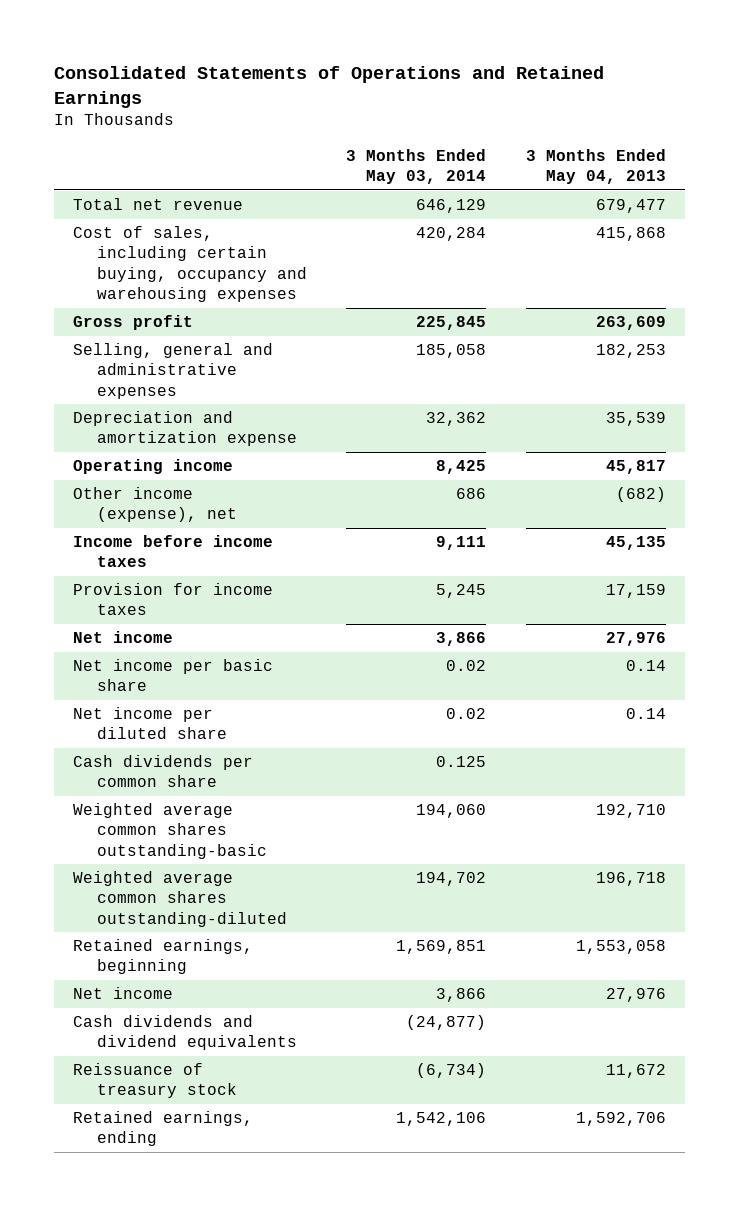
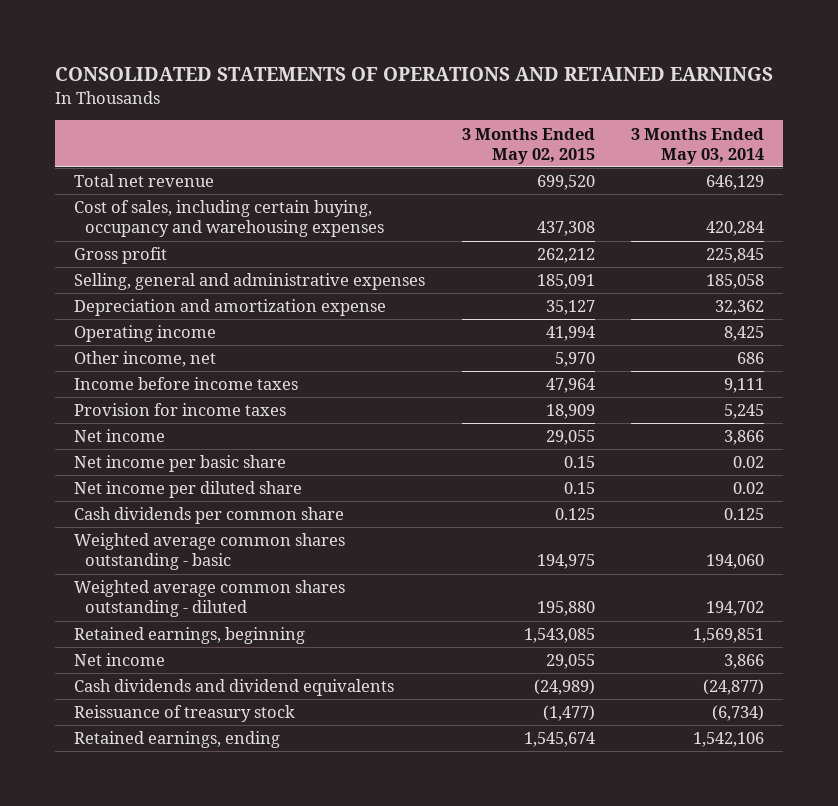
[53,65,604,108] Consolidated Statements of Operations and Retained Earnings -> [55,67,774,82] CONSOLIDATED STATEMENTS OF OPERATIONS AND RETAINED EARNINGS
[525,148,666,185] 3 Months Ended May 04, 2013 -> none
none -> [461,127,595,164] 3 Months Ended May 02, 2015
[73,487,237,523] Other income (expense), net -> [73,351,216,368] Other income, net
[73,803,267,859] Weighted average common shares outstanding-basic -> [73,533,345,571] Weighted average common shares outstanding - basic
[73,871,287,927] Weighted average common shares outstanding-diluted -> [73,580,345,618] Weighted average common shares outstanding - diluted

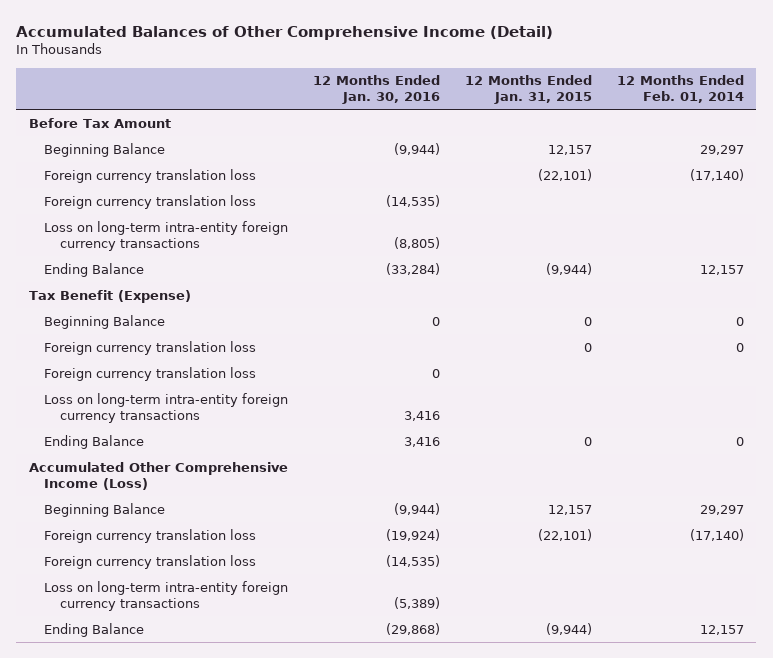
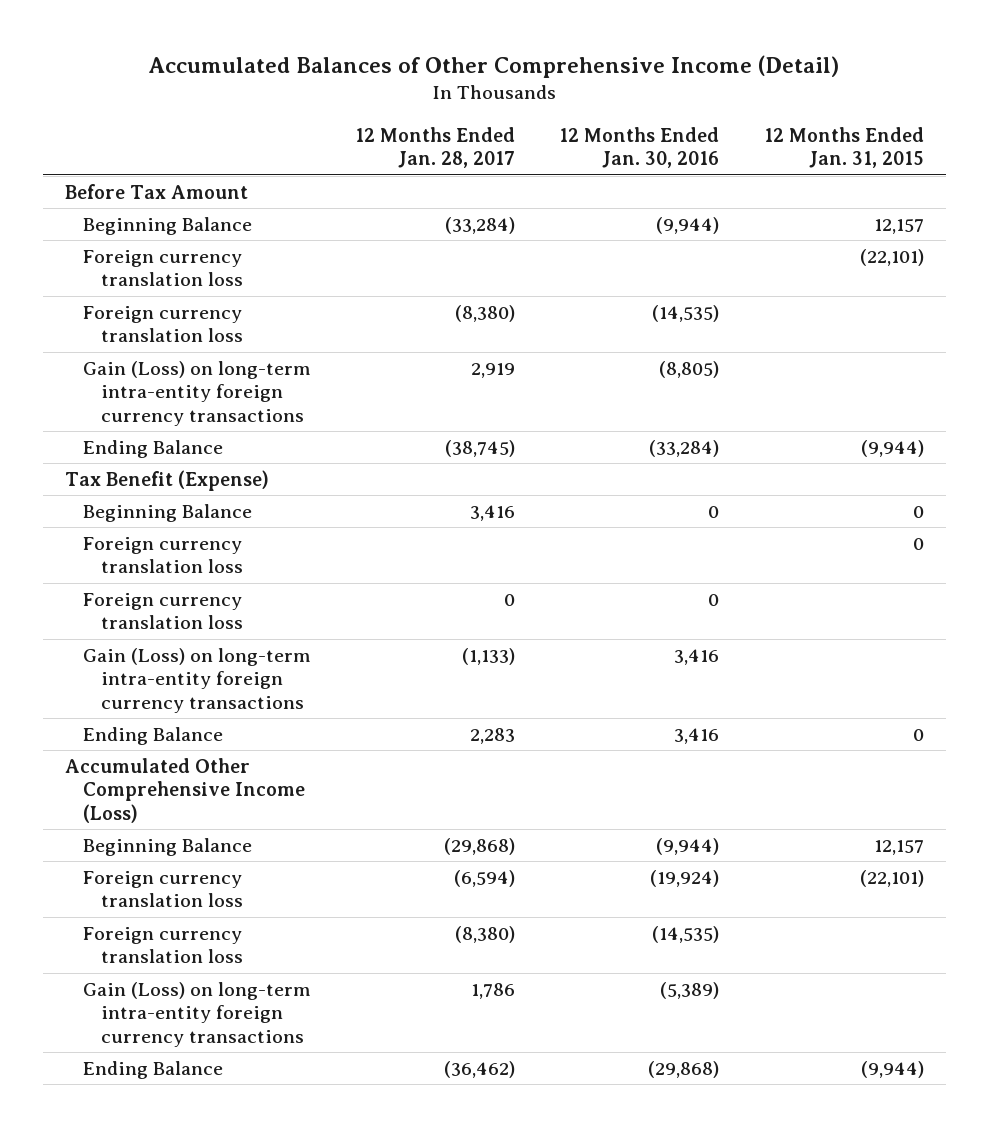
[617,75,745,104] 12 Months Ended Feb. 01, 2014 -> none
none -> [355,126,516,169] 12 Months Ended Jan. 28, 2017
[44,220,289,251] Loss on long-term intra-entity foreign currency transactions -> [82,360,311,426] Gain (Loss) on long-term intra-entity foreign currency transactions
[44,392,289,423] Loss on long-term intra-entity foreign currency transactions -> [82,647,311,713] Gain (Loss) on long-term intra-entity foreign currency transactions
[44,580,289,611] Loss on long-term intra-entity foreign currency transactions -> [82,981,311,1047] Gain (Loss) on long-term intra-entity foreign currency transactions

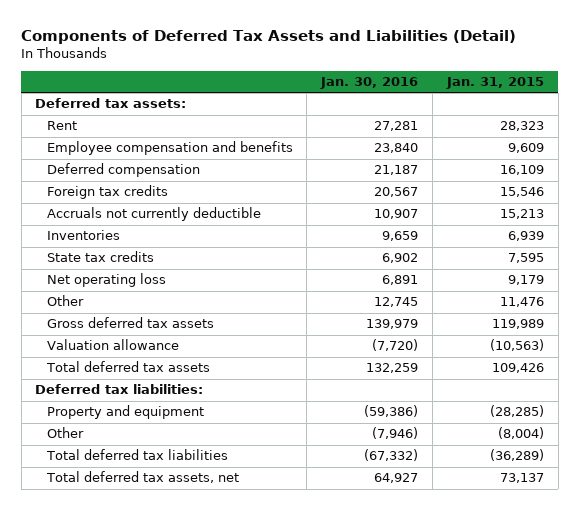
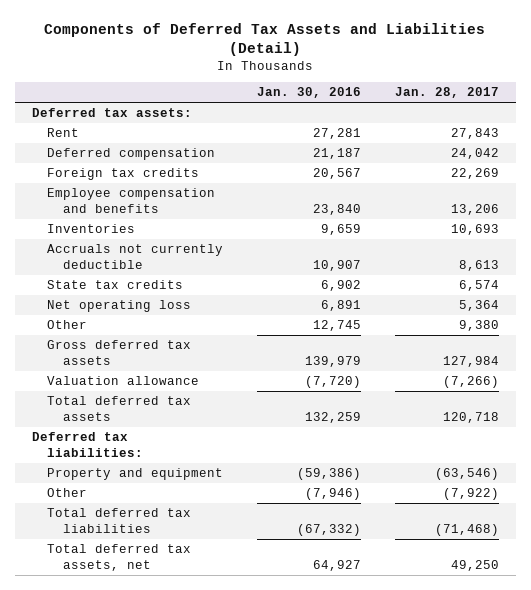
[445,77,544,90] Jan. 31, 2015 -> none
none -> [394,87,499,99] Jan. 28, 2017
[46,141,293,156] Employee compensation and benefits -> [47,188,216,213] Employee compensation and benefits
[46,207,261,222] Accruals not currently deductible -> [47,244,224,269] Accruals not currently deductible

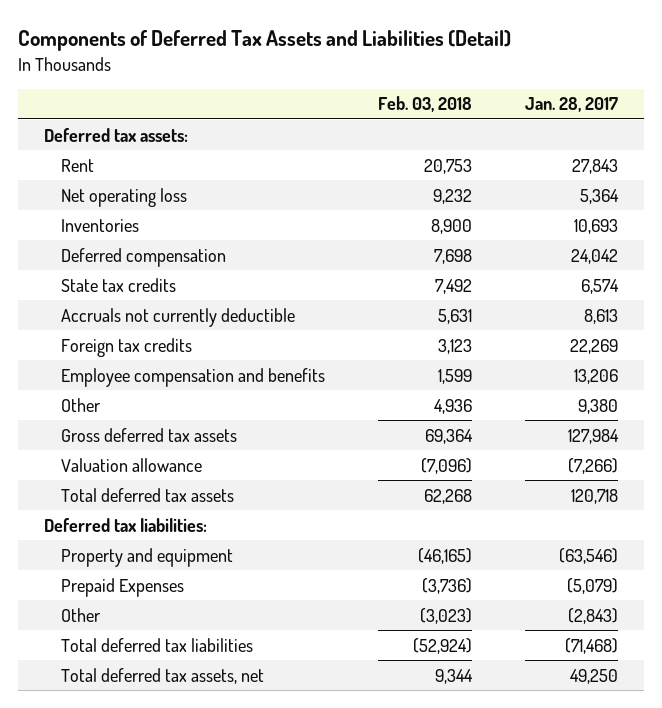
[257,87,362,99] Jan. 30, 2016 -> none
none -> [378,96,473,113] Feb. 03, 2018
[47,300,192,313] Net operating loss -> [61,187,188,207] Net operating loss
[47,224,136,234] Inventories -> [61,218,140,232] Inventories
[47,280,184,290] State tax credits -> [61,277,177,292] State tax credits
[47,244,224,269] Accruals not currently deductible -> [61,307,296,327] Accruals not currently deductible
none -> [61,577,185,597] Prepaid Expenses
[442,488,499,501] (7,922) -> [567,607,618,624] (2,843)

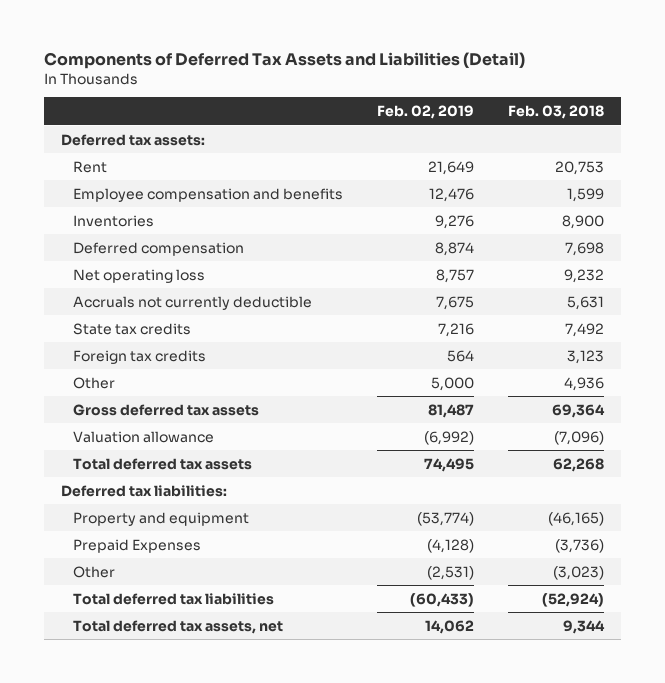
[524,97,618,113] Jan. 28, 2017 -> none
none -> [376,105,474,120] Feb. 02, 2019
[61,367,326,387] Employee compensation and benefits -> [72,187,343,202] Employee compensation and benefits
[61,187,188,207] Net operating loss -> [72,268,205,283] Net operating loss
[61,277,177,292] State tax credits -> [72,322,191,335] State tax credits

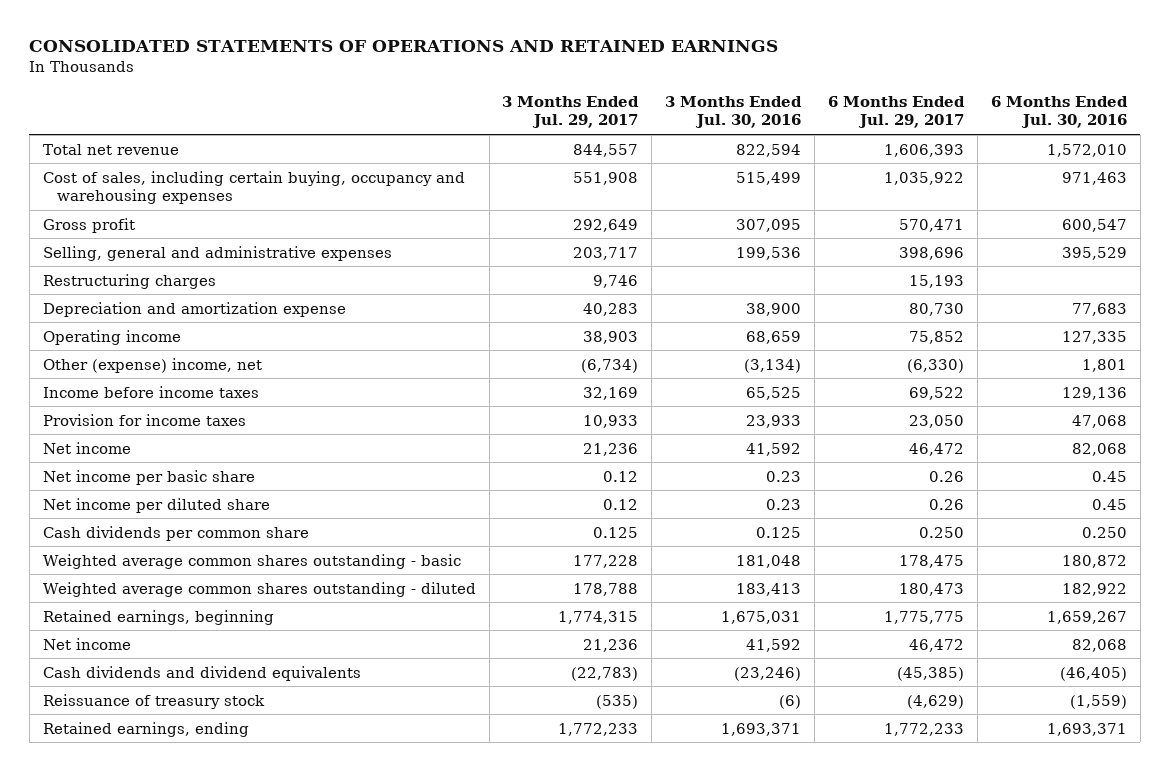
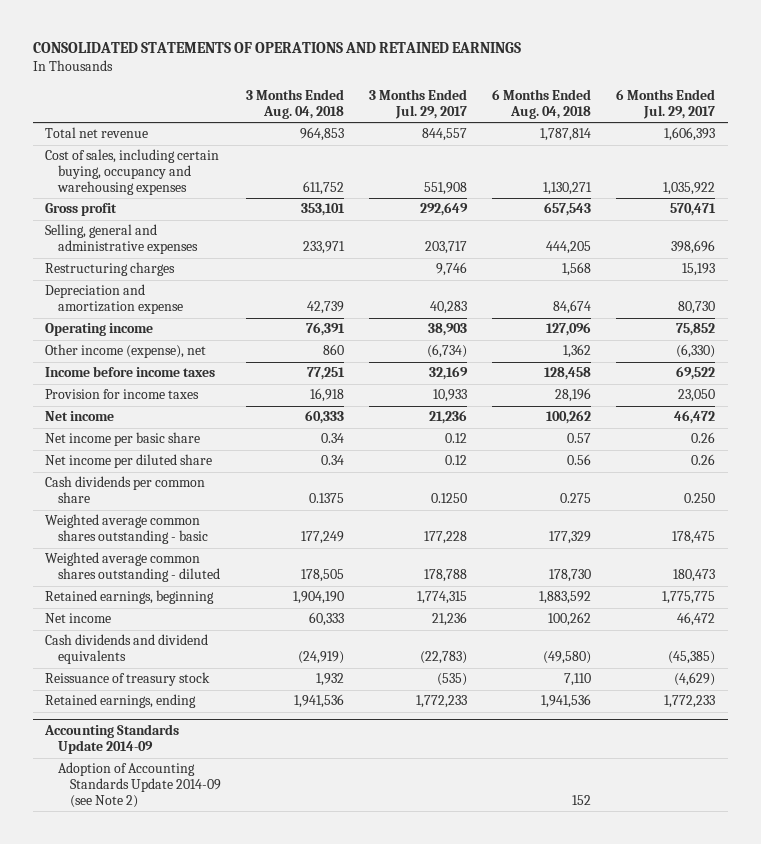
[665,95,803,129] 3 Months Ended Jul. 30, 2016 -> none
[990,95,1128,129] 6 Months Ended Jul. 30, 2016 -> none
none -> [245,89,344,119] 3 Months Ended Aug. 04, 2018
none -> [492,89,592,119] 6 Months Ended Aug. 04, 2018
[42,357,262,373] Other (expense) income, net -> [45,344,207,359] Other income (expense), net
[593,526,639,538] 0.125 -> [430,493,467,504] 0.1250
none -> [44,724,180,755] Accounting Standards Update 2014-09
none -> [57,762,221,808] Adoption of Accounting Standards Update 2014-09 (see Note 2)

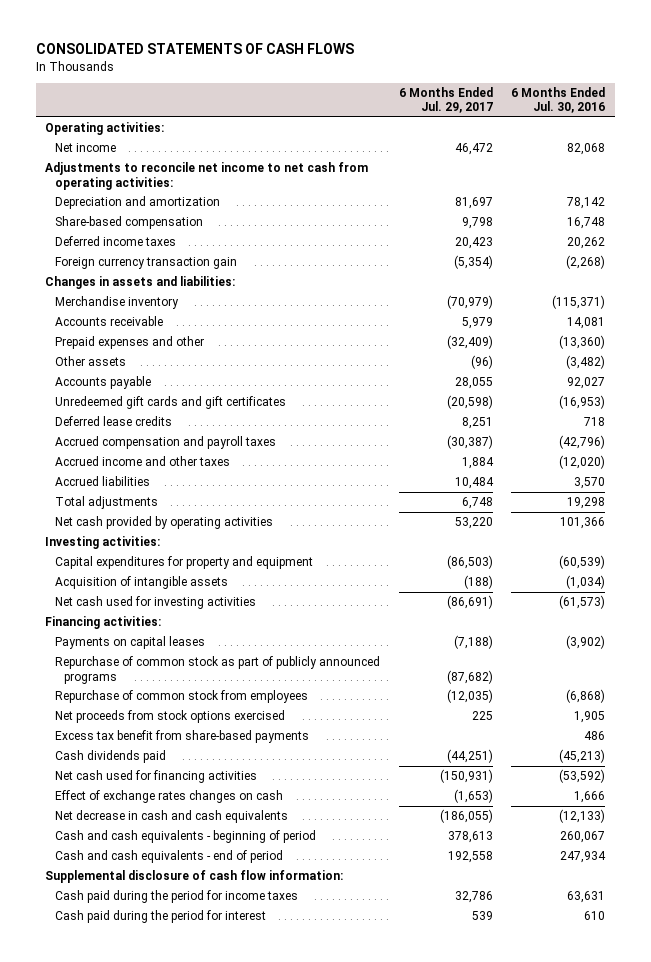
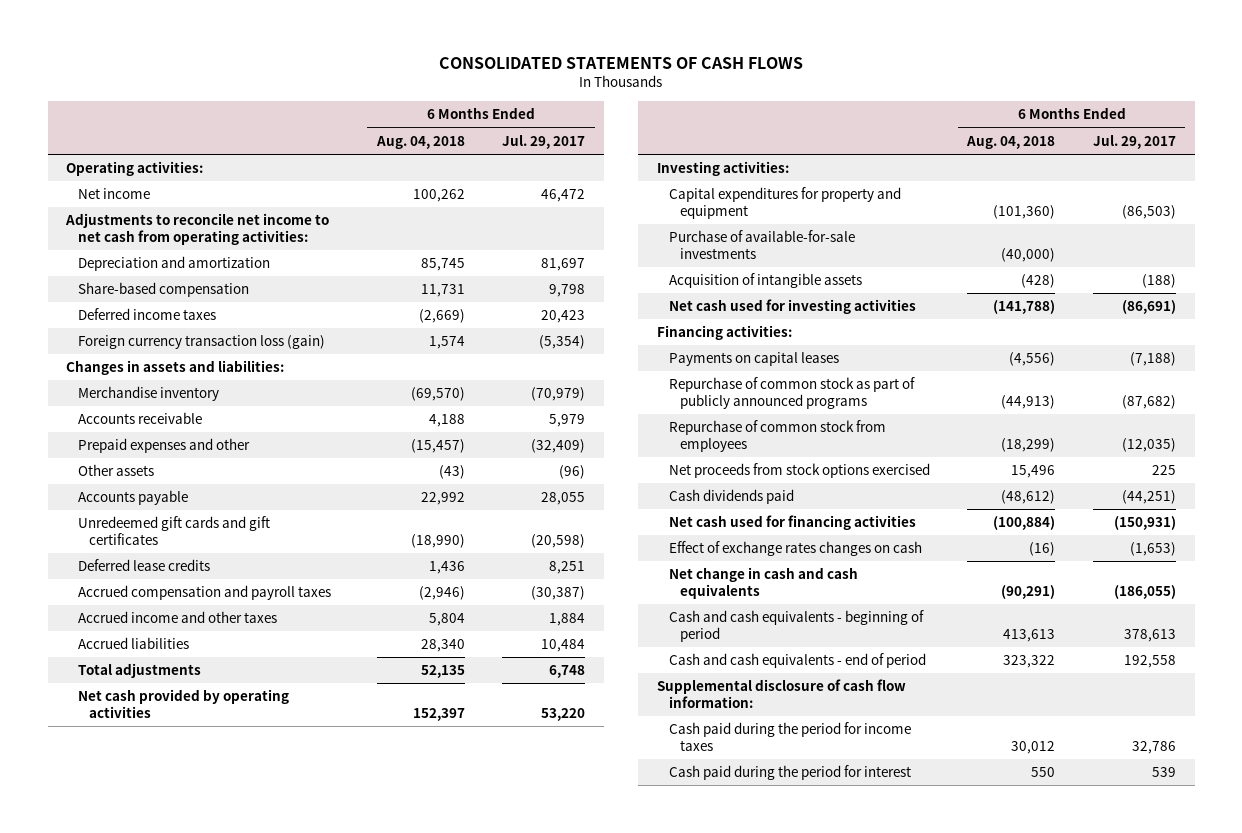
[511,86,606,114] 6 Months Ended Jul. 30, 2016 -> none
none -> [375,135,465,149] Aug. 04, 2018
[54,257,237,270] Foreign currency transaction gain -> [77,335,325,350] Foreign currency transaction loss (gain)
none -> [668,230,855,259] Purchase of available-for-sale investments
[54,730,309,744] Excess tax benefit from share-based payments -> none
[54,810,288,824] Net decrease in cash and cash equivalents -> [668,567,858,599] Net change in cash and cash equivalents

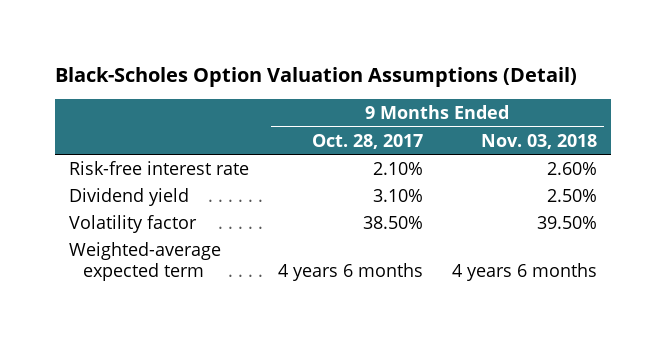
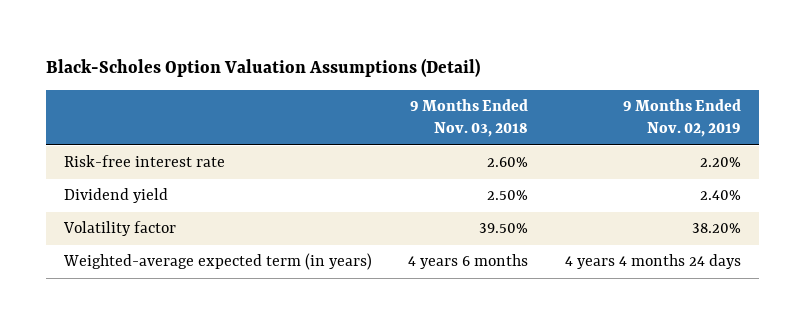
[311,133,423,149] Oct. 28, 2017 -> none
none -> [623,99,742,138] 9 Months Ended Nov. 02, 2019
[69,241,222,281] Weighted-average expected term -> [62,253,372,271] Weighted-average expected term (in years)

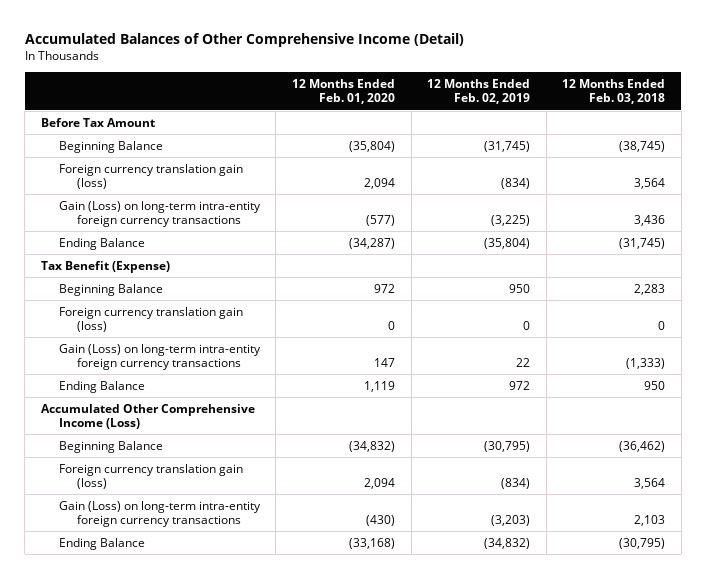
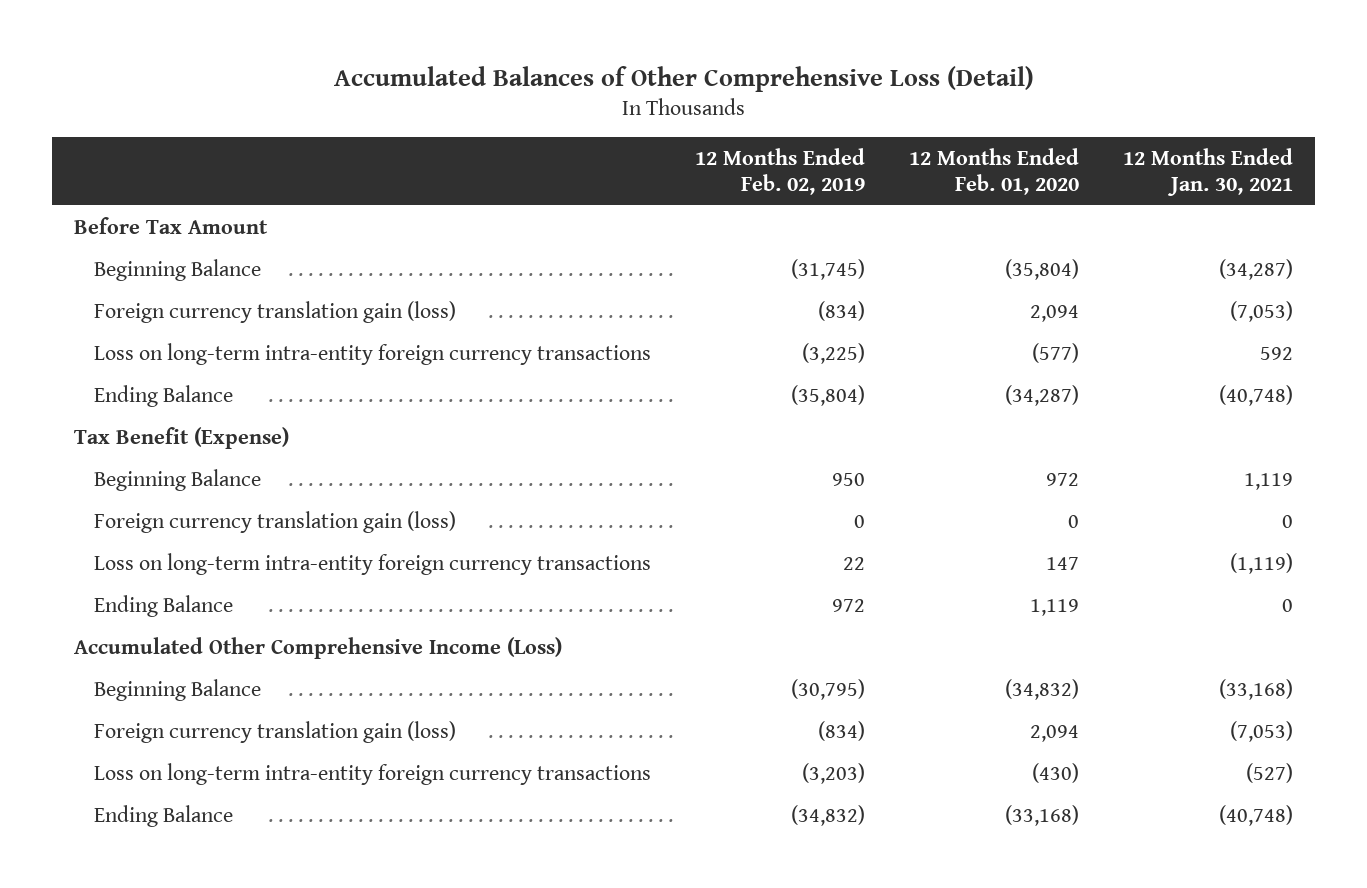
[24,32,464,47] Accumulated Balances of Other Comprehensive Income (Detail) -> [333,65,1034,92] Accumulated Balances of Other Comprehensive Loss (Detail)
[562,79,666,105] 12 Months Ended Feb. 03, 2018 -> none
none -> [1123,148,1294,196] 12 Months Ended Jan. 30, 2021
[58,200,261,227] Gain (Loss) on long-term intra-entity foreign currency transactions -> [94,342,652,365] Loss on long-term intra-entity foreign currency transactions
[58,343,261,370] Gain (Loss) on long-term intra-entity foreign currency transactions -> [94,552,652,575] Loss on long-term intra-entity foreign currency transactions
[58,500,261,527] Gain (Loss) on long-term intra-entity foreign currency transactions -> [94,762,652,785] Loss on long-term intra-entity foreign currency transactions

